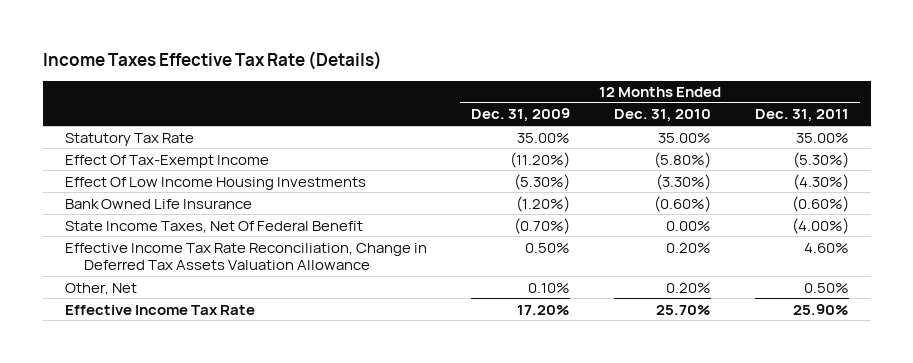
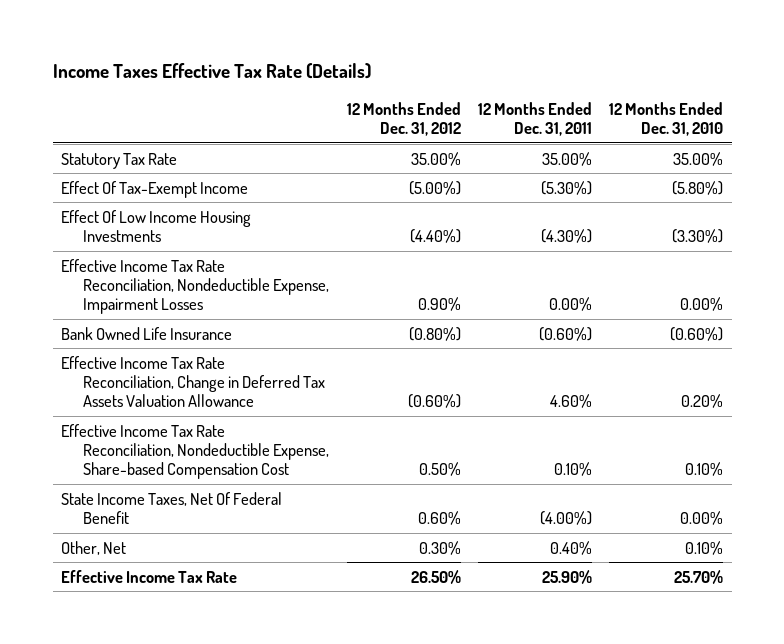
[470,108,570,123] Dec. 31, 2009 -> none
none -> [346,101,461,137] 12 Months Ended Dec. 31, 2012
none -> [61,258,330,315] Effective Income Tax Rate Reconciliation, Nondeductible Expense, Impairment Losses
none -> [61,423,330,480] Effective Income Tax Rate Reconciliation, Nondeductible Expense, Share-based Compensation Cost
[64,220,363,233] State Income Taxes, Net Of Federal Benefit -> [61,491,283,524] State Income Taxes, Net Of Federal Benefit
[665,282,711,293] 0.20% -> [685,540,724,555] 0.10%
[803,282,849,293] 0.50% -> [549,540,592,555] 0.40%

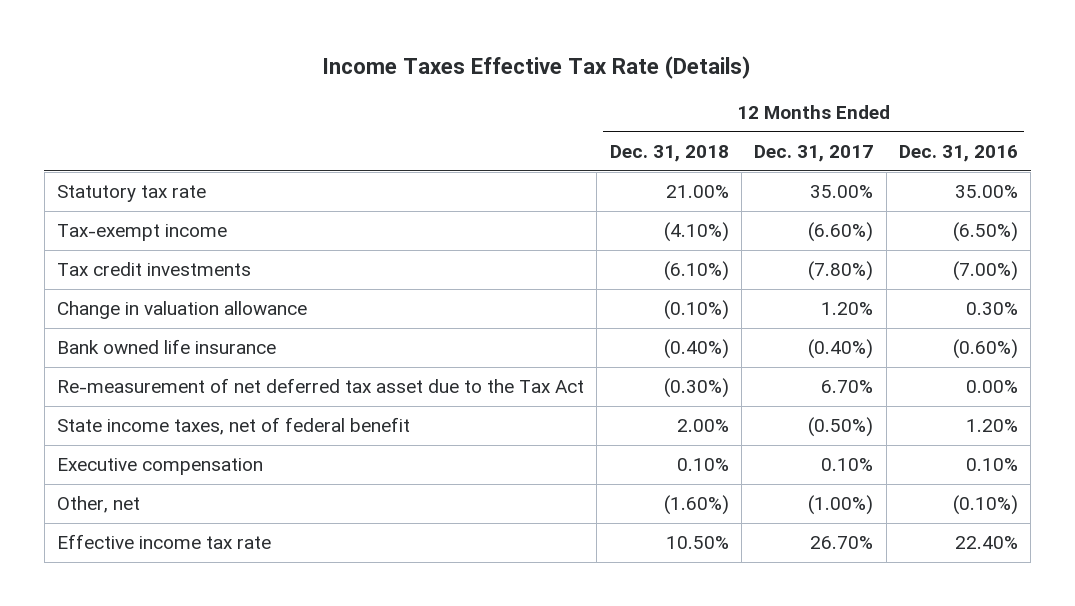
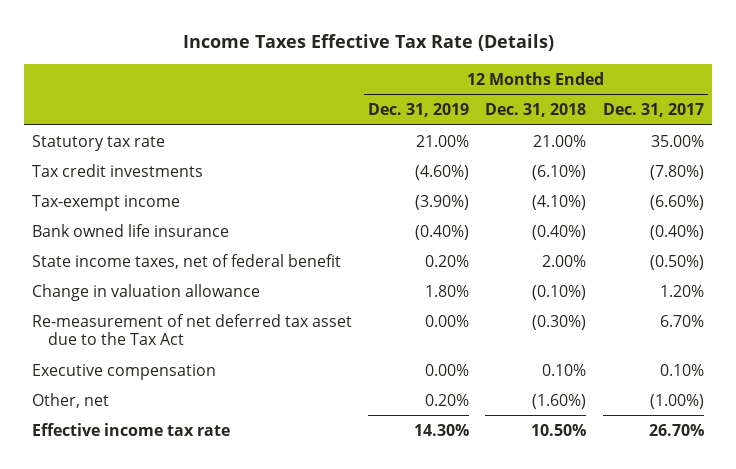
[898,144,1018,162] Dec. 31, 2016 -> none
none -> [368,103,470,118] Dec. 31, 2019
[57,224,228,242] Tax-exempt income -> [31,194,180,211] Tax-exempt income
[57,301,308,320] Change in valuation allowance -> [31,283,260,301] Change in valuation allowance
[57,378,585,394] Re-measurement of net deferred tax asset due to the Tax Act -> [31,313,352,346] Re-measurement of net deferred tax asset due to the Tax Act

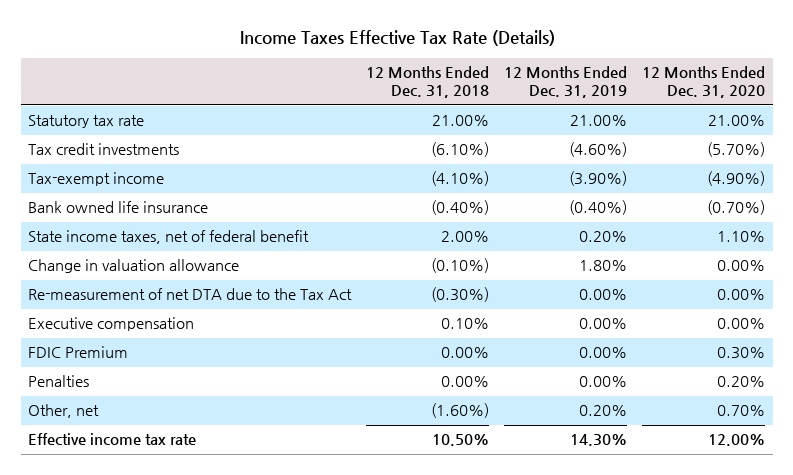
[602,103,704,118] Dec. 31, 2017 -> none
none -> [642,65,766,99] 12 Months Ended Dec. 31, 2020
[31,313,352,346] Re-measurement of net deferred tax asset due to the Tax Act -> [28,288,353,301] Re-measurement of net DTA due to the Tax Act
none -> [28,346,129,359] FDIC Premium
none -> [28,375,90,388] Penalties

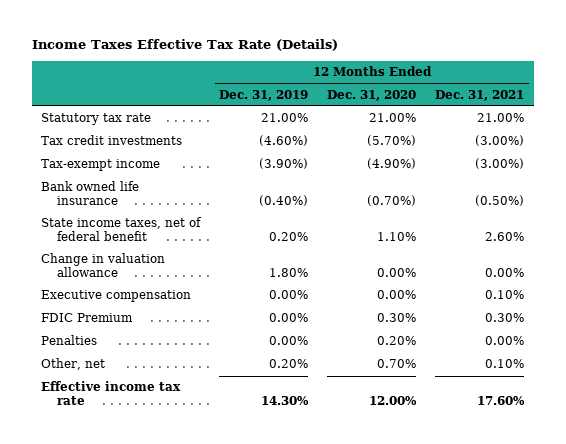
[366,65,490,99] 12 Months Ended Dec. 31, 2018 -> none
none -> [435,89,525,101] Dec. 31, 2021
[28,288,353,301] Re-measurement of net DTA due to the Tax Act -> none

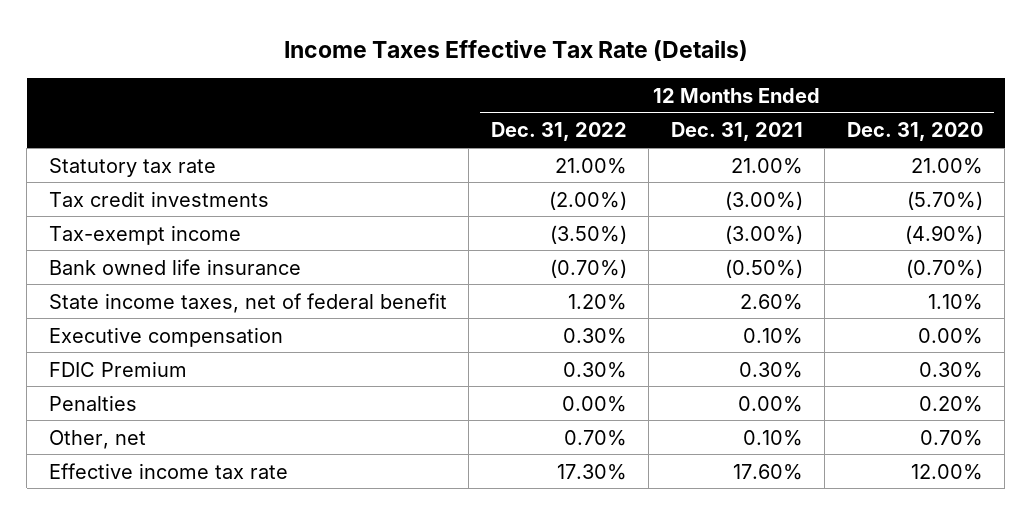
[219,89,309,101] Dec. 31, 2019 -> none
none -> [490,122,627,142] Dec. 31, 2022
[41,253,166,278] Change in valuation allowance -> none

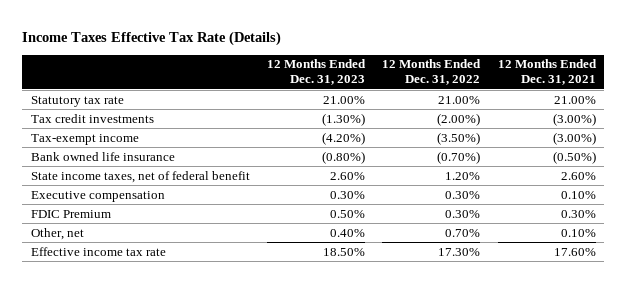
[846,122,983,142] Dec. 31, 2020 -> none
none -> [267,59,367,86] 12 Months Ended Dec. 31, 2023
[48,394,137,411] Penalties -> none

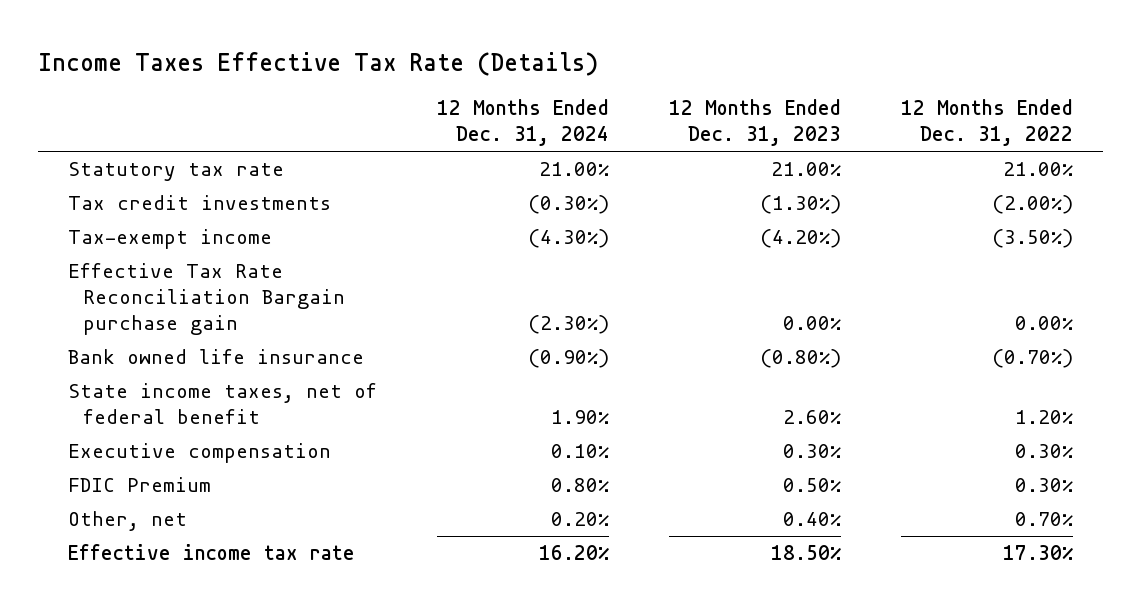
[497,59,597,86] 12 Months Ended Dec. 31, 2021 -> none
none -> [437,99,610,147] 12 Months Ended Dec. 31, 2024
none -> [68,263,346,335] Effective Tax Rate Reconciliation Bargain purchase gain

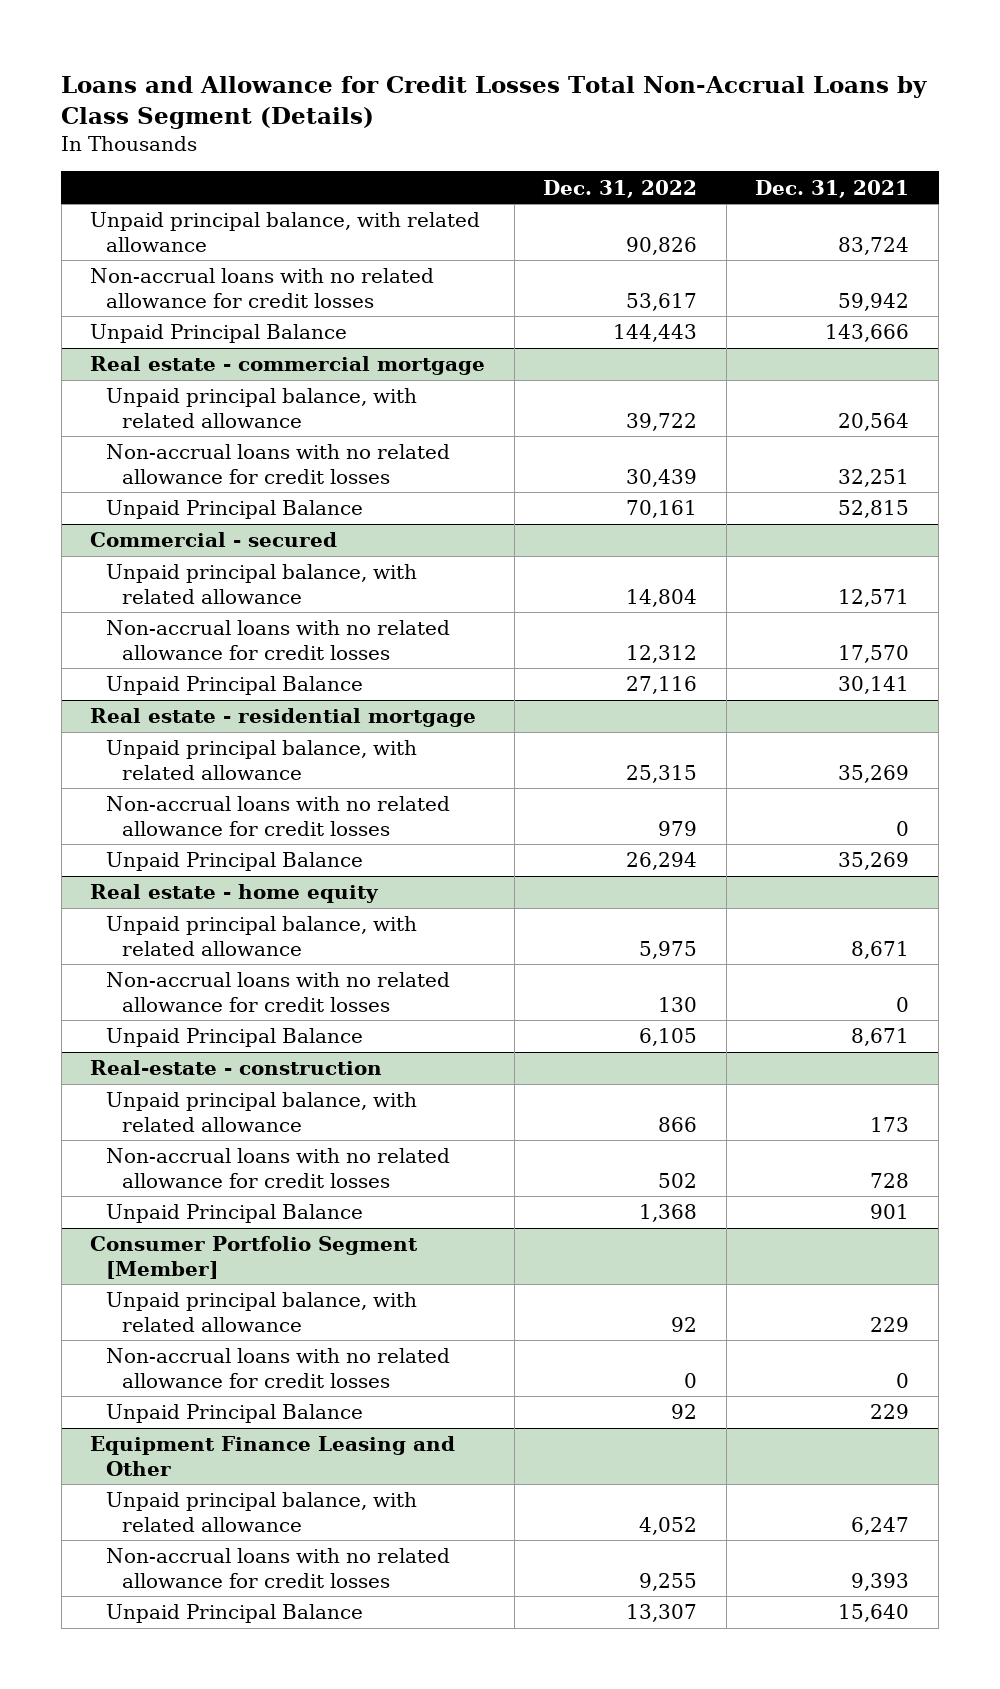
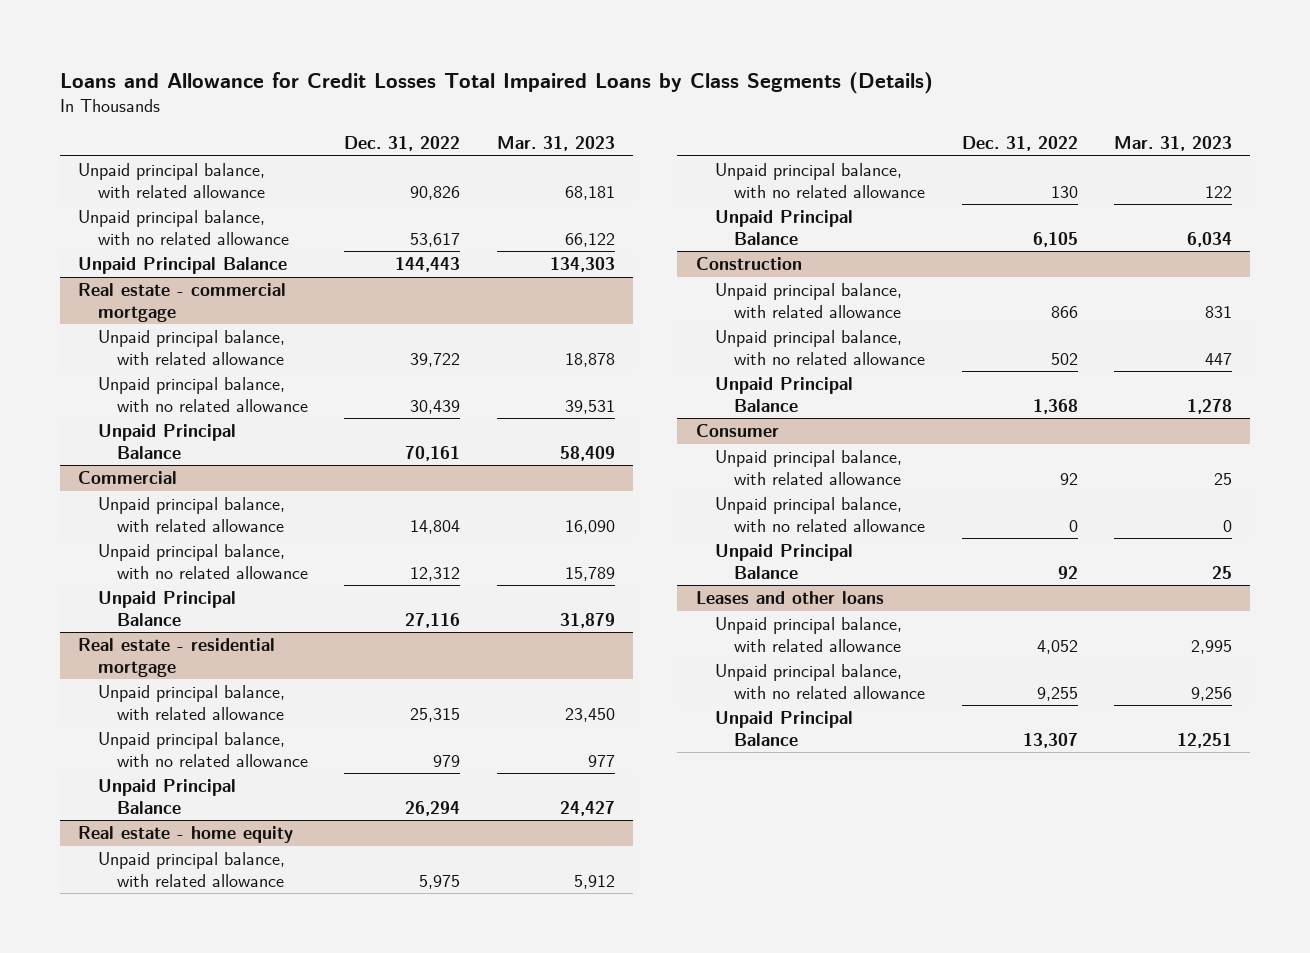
[61,75,928,129] Loans and Allowance for Credit Losses Total Non-Accrual Loans by Class Segment (Details) -> [60,71,934,94] Loans and Allowance for Credit Losses Total Impaired Loans by Class Segments (Details)
[755,179,910,198] Dec. 31, 2021 -> none
none -> [496,135,615,151] Mar. 31, 2023
[90,268,435,308] Non-accrual loans with no related allowance for credit losses -> [78,210,289,245] Unpaid principal balance, with no related allowance
[105,444,450,484] Non-accrual loans with no related allowance for credit losses -> [97,377,309,412] Unpaid principal balance, with no related allowance
[90,532,338,548] Commercial - secured -> [78,471,178,485] Commercial
[105,620,450,660] Non-accrual loans with no related allowance for credit losses -> [97,544,309,579] Unpaid principal balance, with no related allowance
[105,796,450,836] Non-accrual loans with no related allowance for credit losses -> [97,732,309,767] Unpaid principal balance, with no related allowance
[105,972,450,1012] Non-accrual loans with no related allowance for credit losses -> [714,163,926,198] Unpaid principal balance, with no related allowance
[90,1060,383,1076] Real-estate - construction -> none
none -> [695,257,802,271] Construction
[105,1148,450,1188] Non-accrual loans with no related allowance for credit losses -> [714,330,926,365] Unpaid principal balance, with no related allowance
[90,1236,419,1279] Consumer Portfolio Segment [Member] -> none
none -> [695,424,779,438] Consumer
[105,1348,450,1388] Non-accrual loans with no related allowance for credit losses -> [714,497,926,532] Unpaid principal balance, with no related allowance
[90,1436,456,1476] Equipment Finance Leasing and Other -> [695,591,884,605] Leases and other loans
[105,1548,450,1588] Non-accrual loans with no related allowance for credit losses -> [714,664,926,699] Unpaid principal balance, with no related allowance

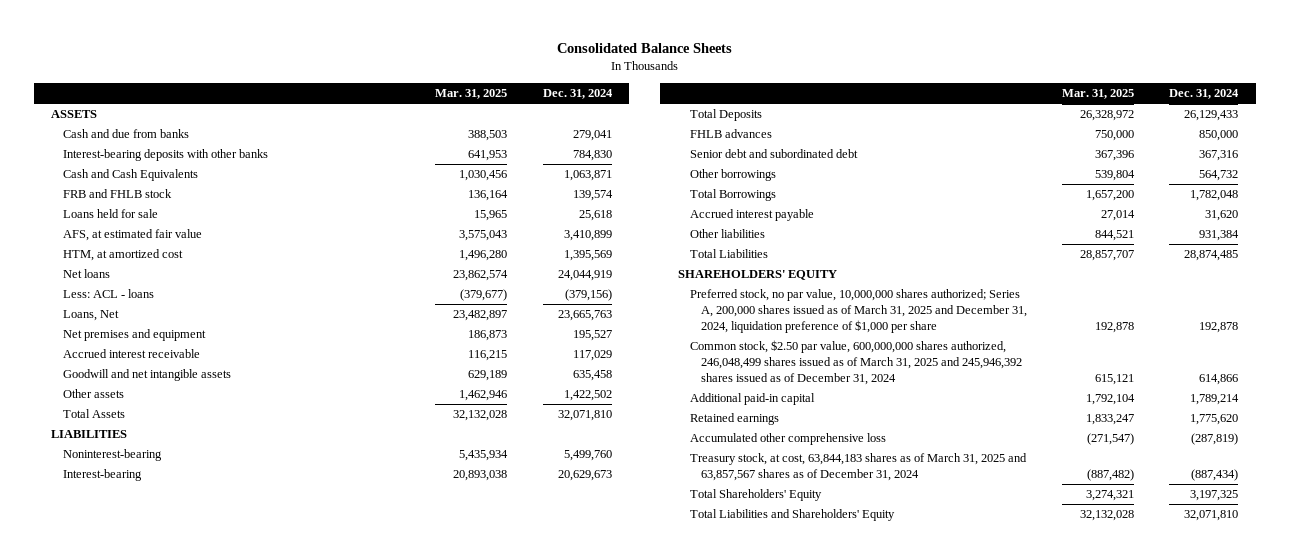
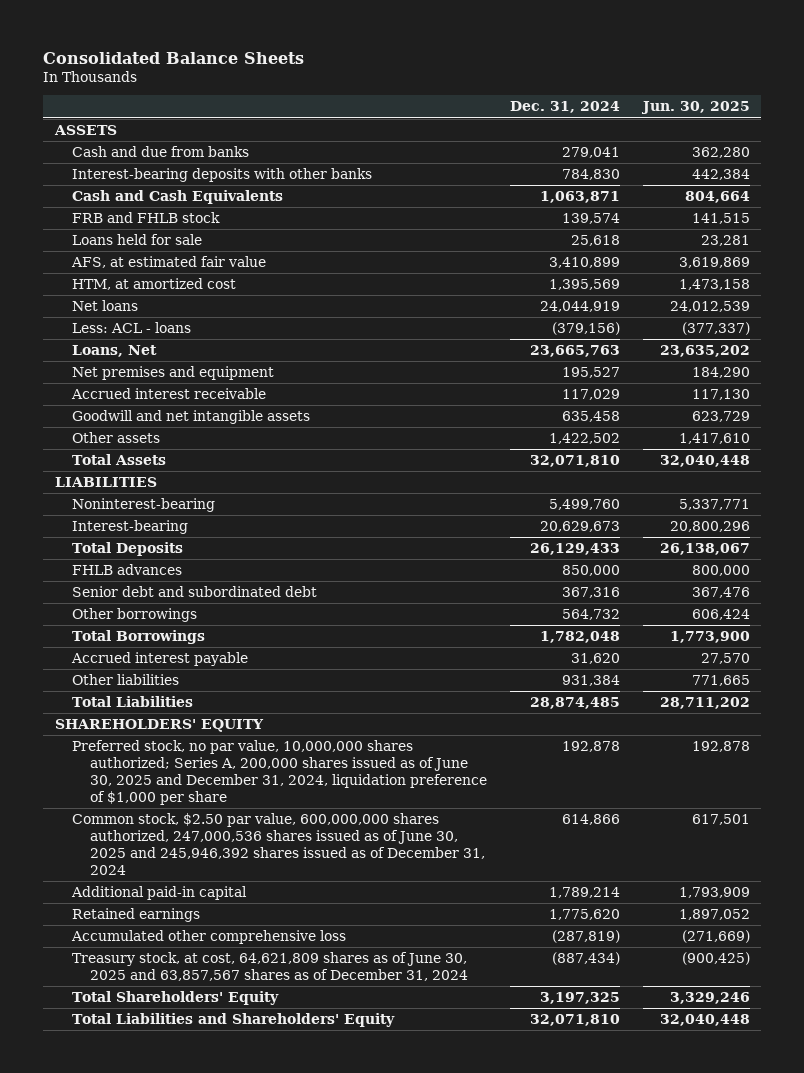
[435,89,508,100] Mar. 31, 2025 -> none
none -> [640,101,750,115] Jun. 30, 2025
[689,289,1028,333] Preferred stock, no par value, 10,000,000 shares authorized; Series A, 200,000 shares issued as of March 31, 2025 and December 31, 2024, liquidation preference of $1,000 per share -> [72,739,487,806] Preferred stock, no par value, 10,000,000 shares authorized; Series A, 200,000 shares issued as of June 30, 2025 and December 31, 2024, liquidation preference of $1,000 per share
[689,340,1023,385] Common stock, $2.50 par value, 600,000,000 shares authorized, 246,048,499 shares issued as of March 31, 2025 and 245,946,392 shares issued as of December 31, 2024 -> [72,812,485,876] Common stock, $2.50 par value, 600,000,000 shares authorized, 247,000,536 shares issued as of June 30, 2025 and 245,946,392 shares issued as of December 31, 2024
[689,453,1027,482] Treasury stock, at cost, 63,844,183 shares as of March 31, 2025 and 63,857,567 shares as of December 31, 2024 -> [72,951,468,981] Treasury stock, at cost, 64,621,809 shares as of June 30, 2025 and 63,857,567 shares as of December 31, 2024

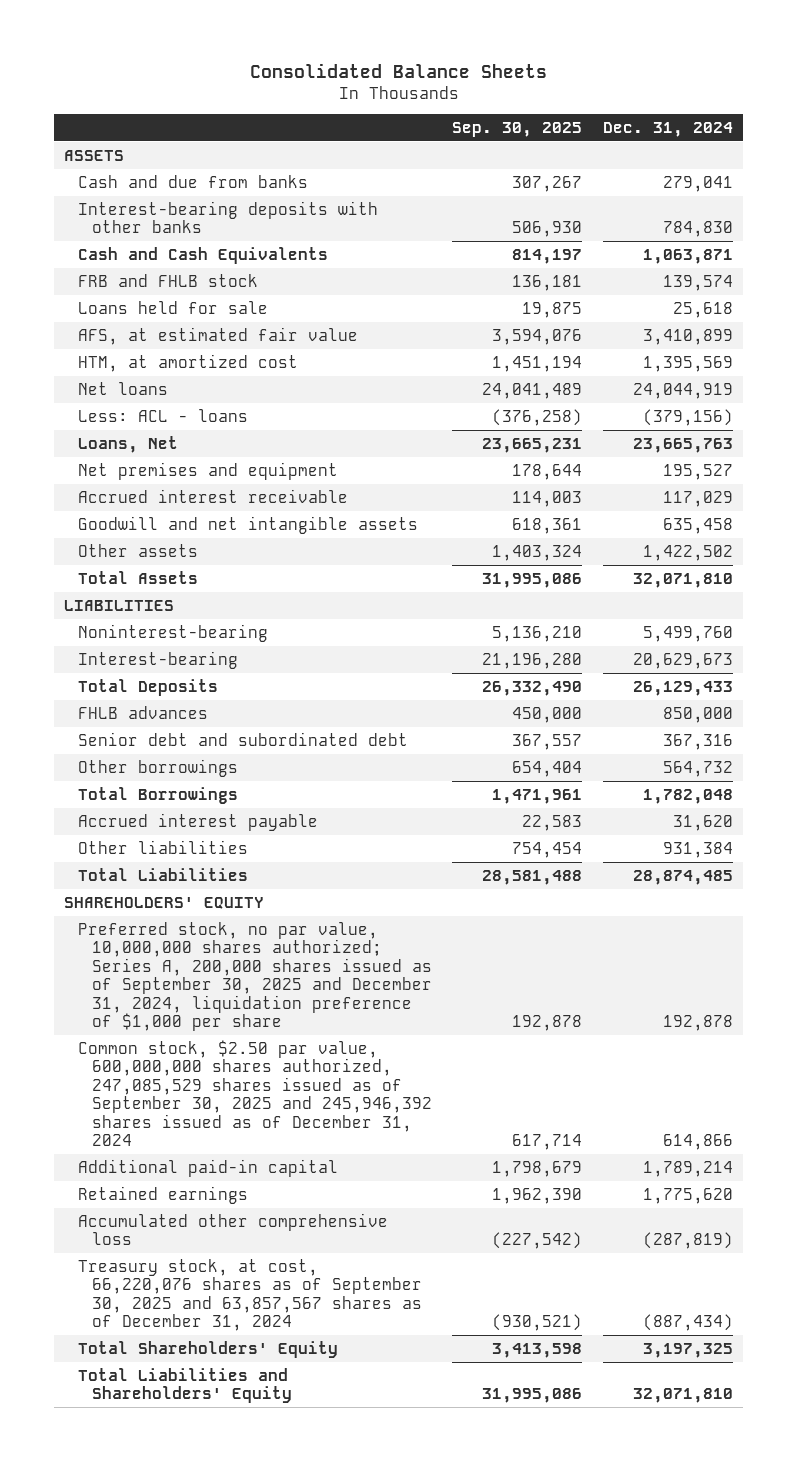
[640,101,750,115] Jun. 30, 2025 -> none
none -> [452,122,583,138] Sep. 30, 2025
[72,739,487,806] Preferred stock, no par value, 10,000,000 shares authorized; Series A, 200,000 shares issued as of June 30, 2025 and December 31, 2024, liquidation preference of $1,000 per share -> [77,921,432,1032] Preferred stock, no par value, 10,000,000 shares authorized; Series A, 200,000 shares issued as of September 30, 2025 and December 31, 2024, liquidation preference of $1,000 per share
[72,812,485,876] Common stock, $2.50 par value, 600,000,000 shares authorized, 247,000,536 shares issued as of June 30, 2025 and 245,946,392 shares issued as of December 31, 2024 -> [77,1039,432,1147] Common stock, $2.50 par value, 600,000,000 shares authorized, 247,085,529 shares issued as of September 30, 2025 and 245,946,392 shares issued as of December 31, 2024
[72,951,468,981] Treasury stock, at cost, 64,621,809 shares as of June 30, 2025 and 63,857,567 shares as of December 31, 2024 -> [77,1258,422,1332] Treasury stock, at cost, 66,220,076 shares as of September 30, 2025 and 63,857,567 shares as of December 31, 2024

